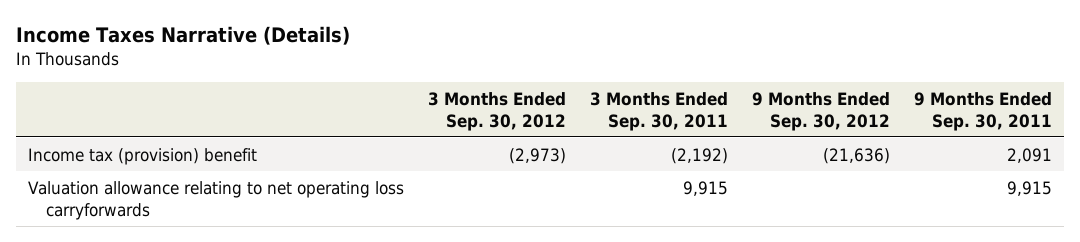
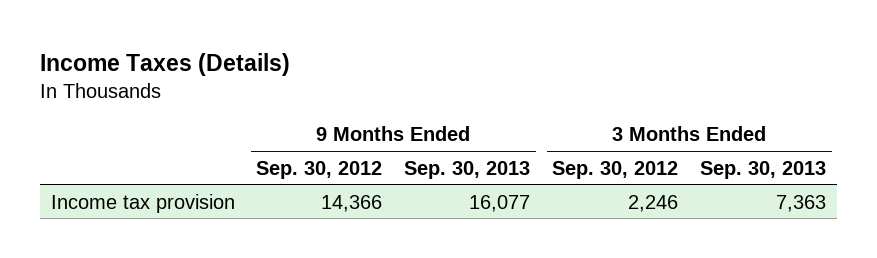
[15,26,350,46] Income Taxes Narrative (Details) -> [39,52,290,76] Income Taxes (Details)
[589,91,728,131] 3 Months Ended Sep. 30, 2011 -> none
[914,91,1053,131] 9 Months Ended Sep. 30, 2011 -> none
none -> [404,160,531,179] Sep. 30, 2013
none -> [700,160,827,179] Sep. 30, 2013
[27,180,404,220] Valuation allowance relating to net operating loss carryforwards -> none
[27,147,257,165] Income tax (provision) benefit -> [50,193,235,213] Income tax provision
[508,147,566,164] (2,973) -> [628,194,679,212] 2,246
[822,147,890,164] (21,636) -> [321,194,383,212] 14,366

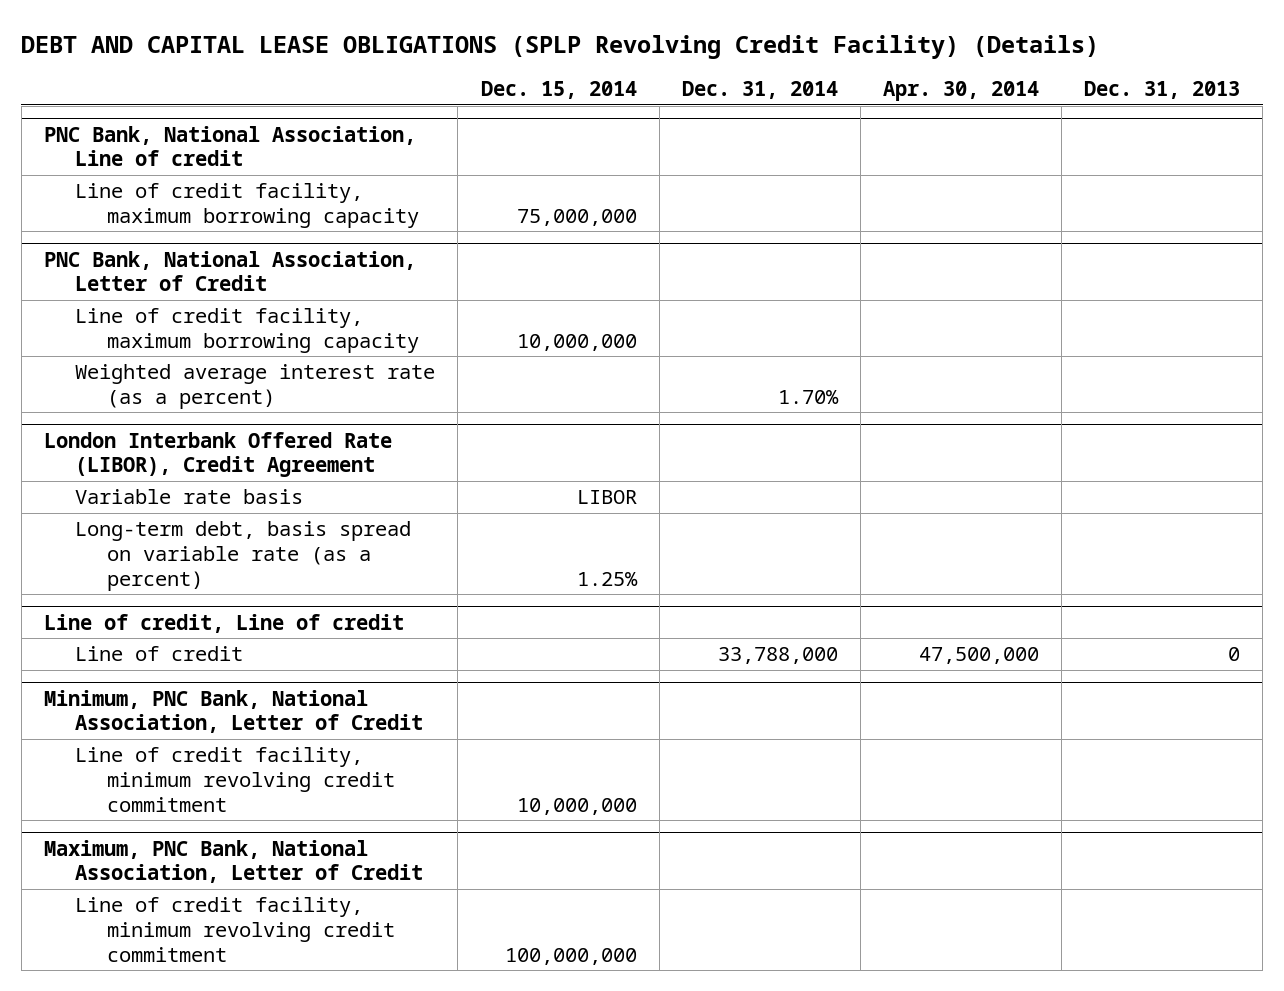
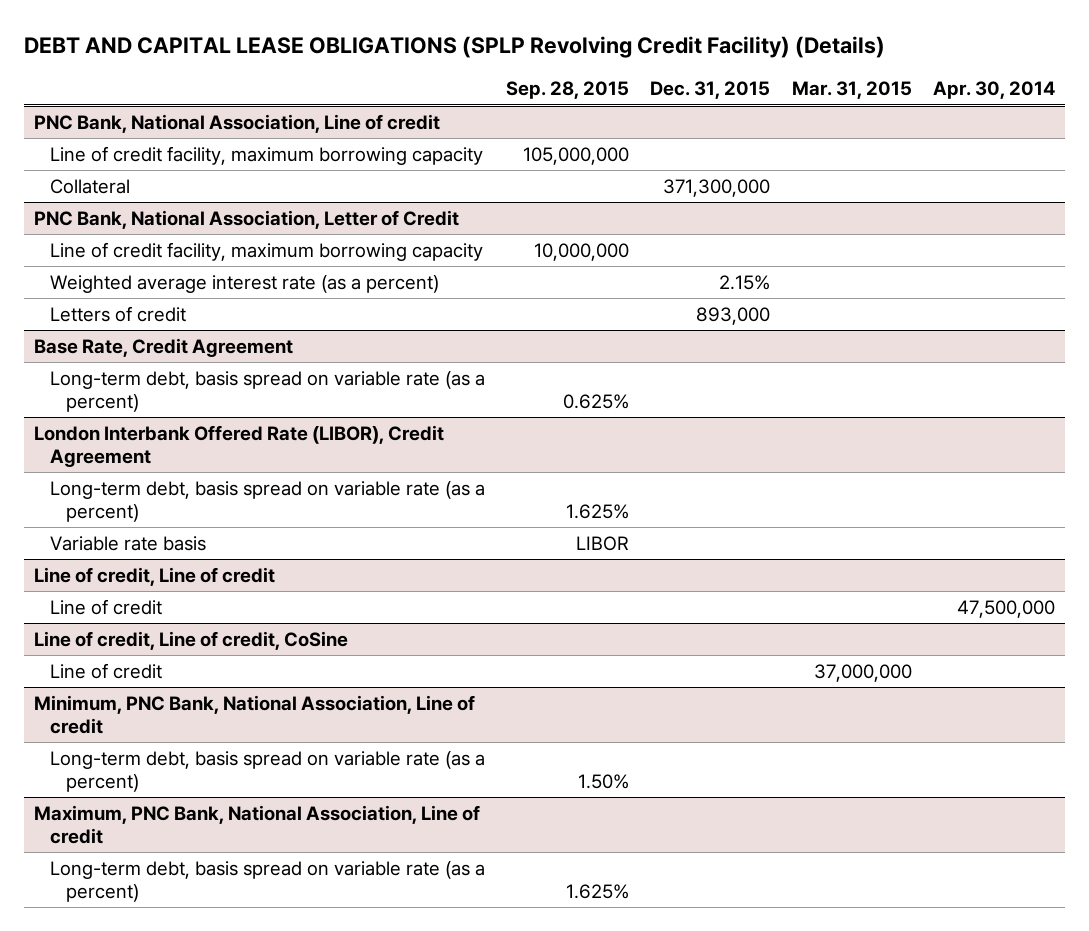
[480,81,637,100] Dec. 15, 2014 -> none
[681,81,838,100] Dec. 31, 2014 -> none
[1084,81,1241,100] Dec. 31, 2013 -> none
none -> [506,81,630,100] Sep. 28, 2015
none -> [650,81,771,100] Dec. 31, 2015
none -> [791,81,912,100] Mar. 31, 2015
none -> [50,178,131,194] Collateral
none -> [50,305,187,322] Letters of credit
none -> [34,337,294,357] Base Rate, Credit Agreement
none -> [50,370,486,413] Long-term debt, basis spread on variable rate (as a percent)
[75,489,304,505] Variable rate basis -> [50,535,207,551] Variable rate basis
[75,747,396,812] Line of credit facility, minimum revolving credit commitment -> none
[75,897,396,962] Line of credit facility, minimum revolving credit commitment -> none
none -> [34,630,349,650] Line of credit, Line of credit, CoSine
none -> [50,662,163,679] Line of credit
[43,689,424,734] Minimum, PNC Bank, National Association, Letter of Credit -> [34,694,476,735] Minimum, PNC Bank, National Association, Line of credit
none -> [50,750,486,793] Long-term debt, basis spread on variable rate (as a percent)
[43,839,424,884] Maximum, PNC Bank, National Association, Letter of Credit -> [34,804,481,845] Maximum, PNC Bank, National Association, Line of credit
none -> [50,860,486,903] Long-term debt, basis spread on variable rate (as a percent)

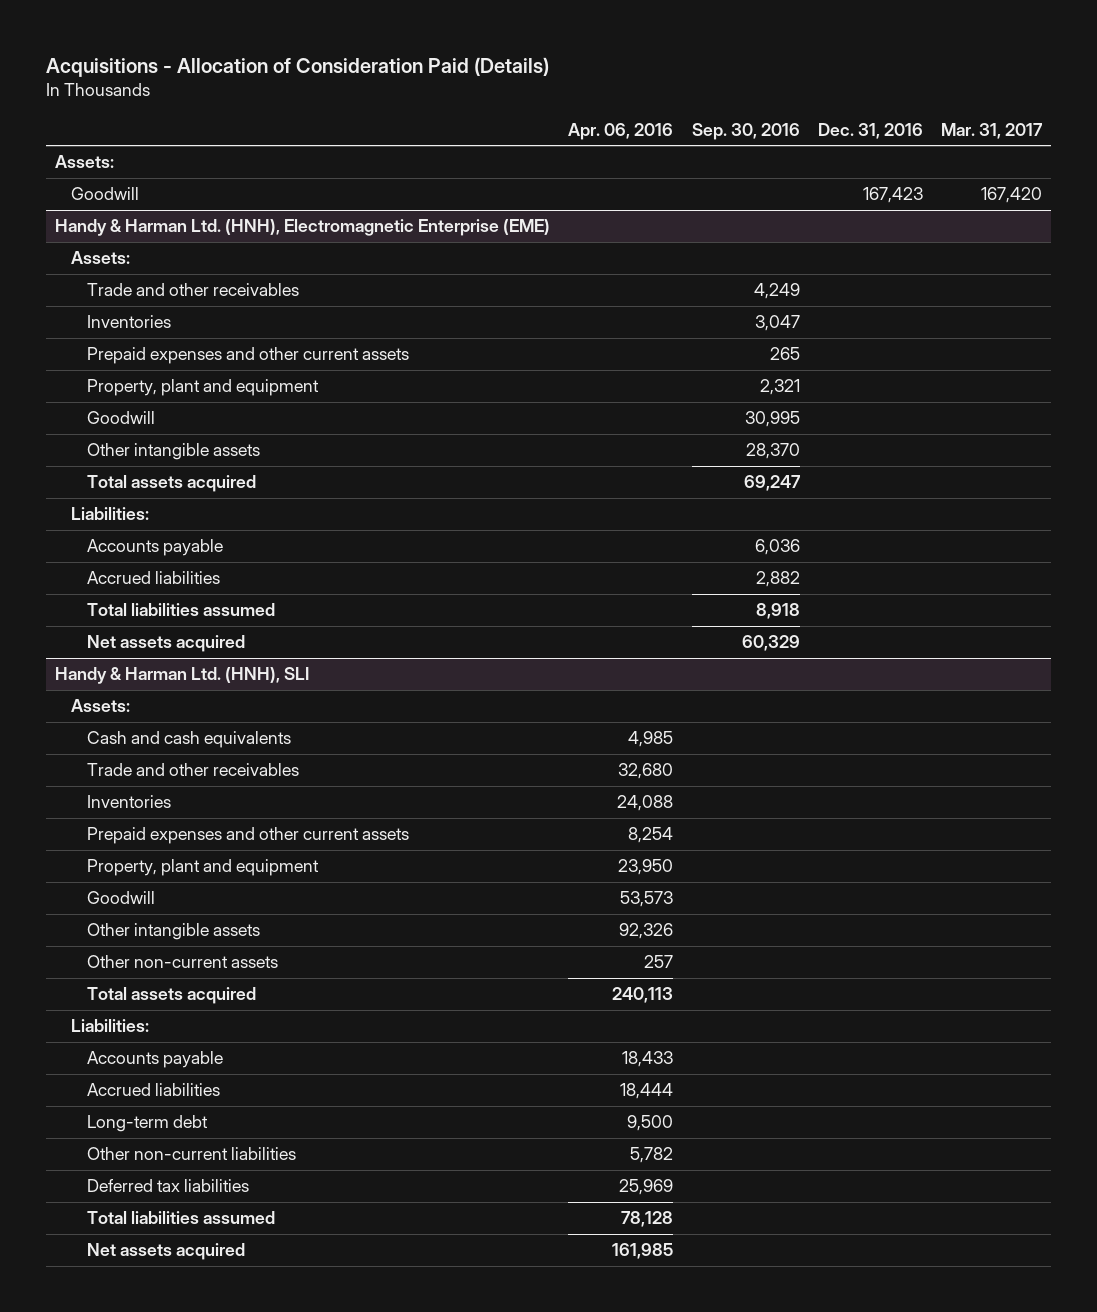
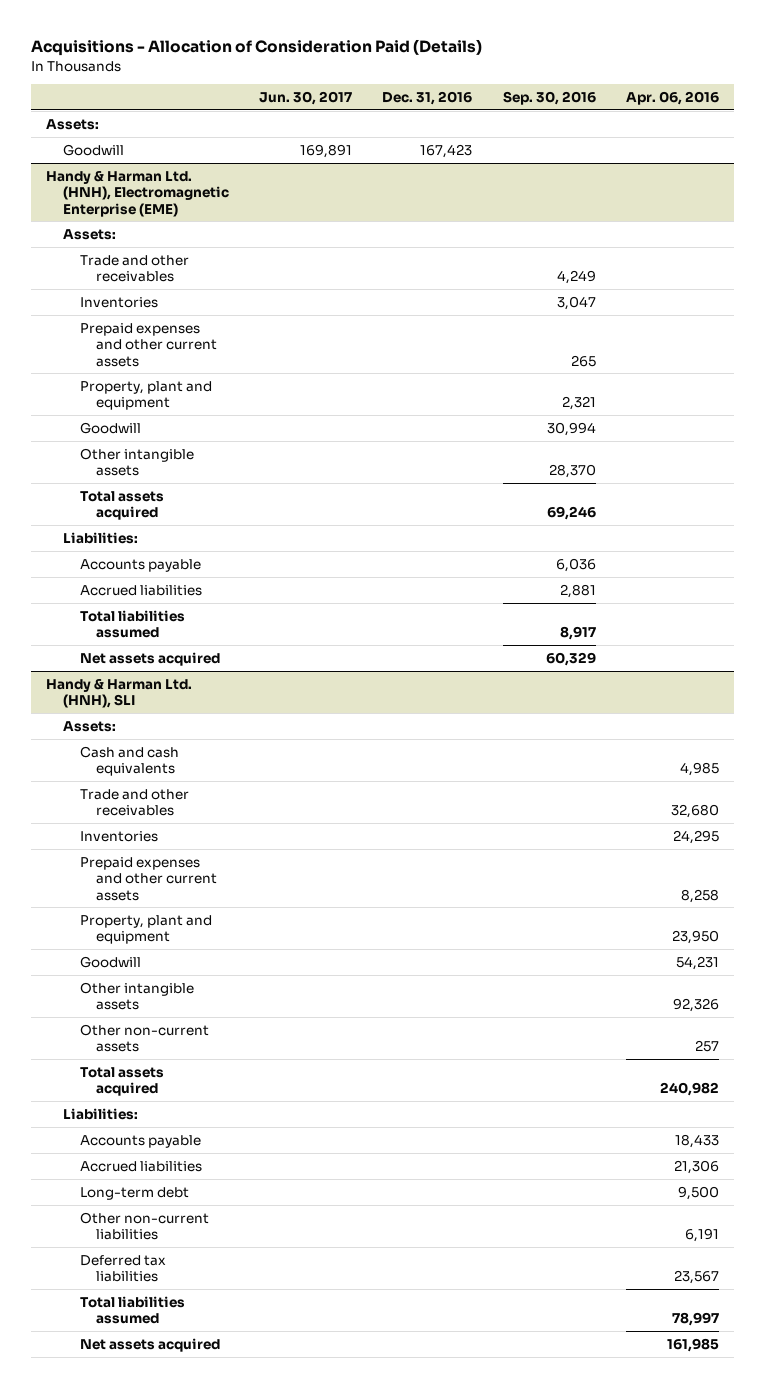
[941,122,1044,139] Mar. 31, 2017 -> none
none -> [259,91,353,106] Jun. 30, 2017
[744,411,800,428] 30,995 -> [546,421,596,436] 30,994
[743,475,801,492] 69,247 -> [546,506,596,521] 69,246
[755,571,800,588] 2,882 -> [559,583,596,598] 2,881
[755,603,800,620] 8,918 -> [559,626,596,641] 8,917
[617,795,674,812] 24,088 -> [672,829,719,844] 24,295
[628,827,674,844] 8,254 -> [680,888,719,903] 8,258
[620,891,674,908] 53,573 -> [675,955,719,970] 54,231
[612,987,674,1004] 240,113 -> [659,1082,719,1097] 240,982
[620,1083,674,1100] 18,444 -> [673,1159,719,1174] 21,306
[630,1147,674,1164] 5,782 -> [684,1228,719,1243] 6,191
[619,1179,674,1196] 25,969 -> [673,1270,719,1285] 23,567
[621,1211,674,1228] 78,128 -> [671,1312,719,1327] 78,997

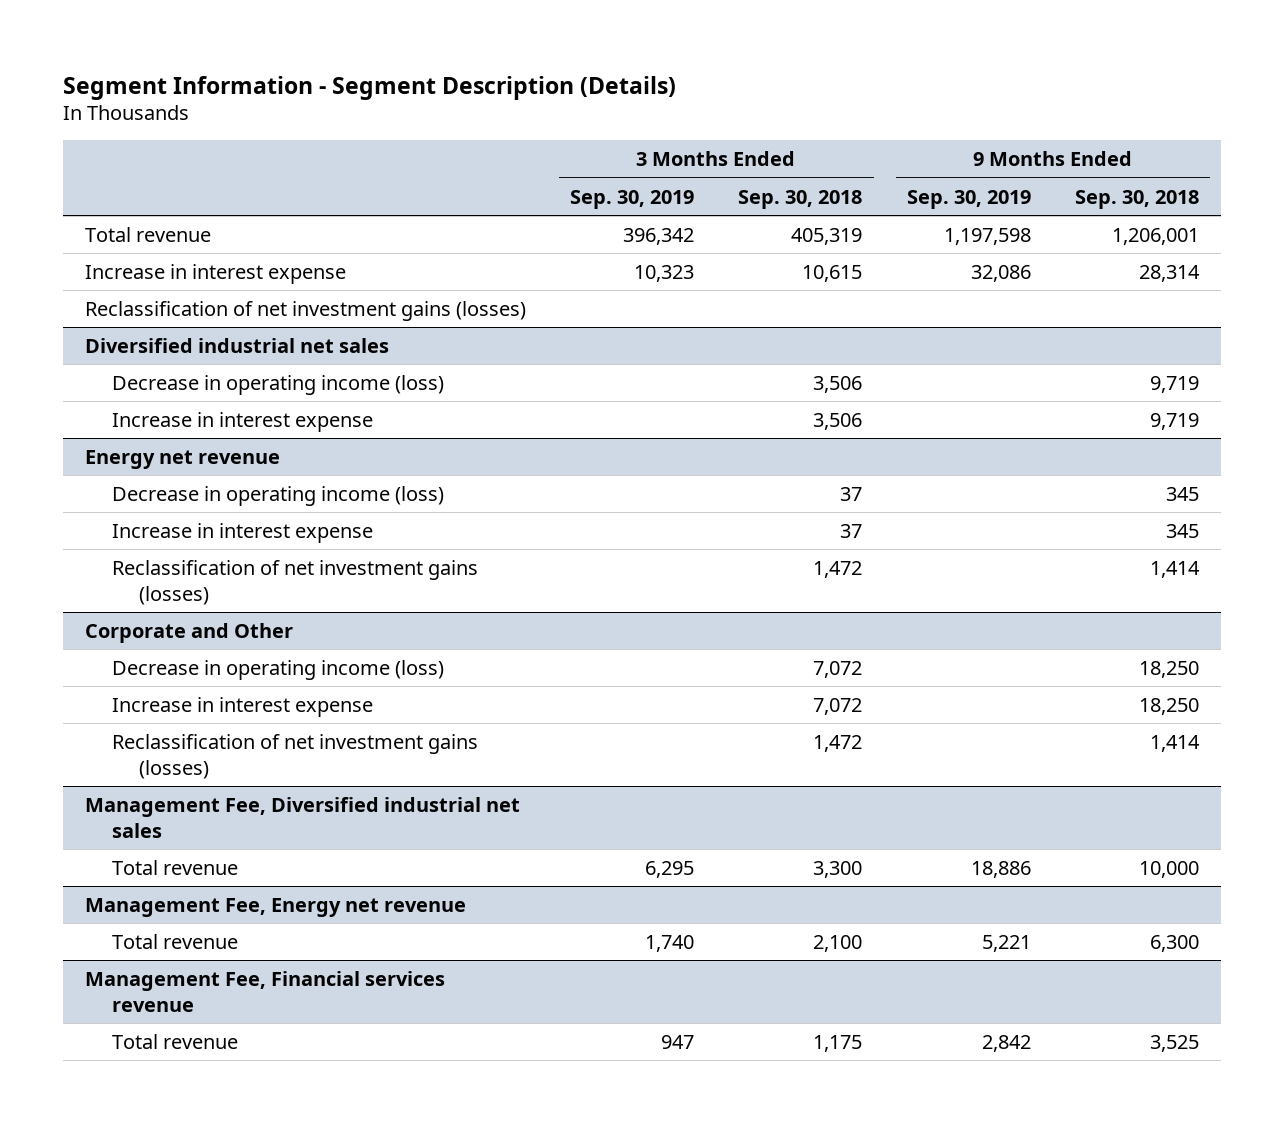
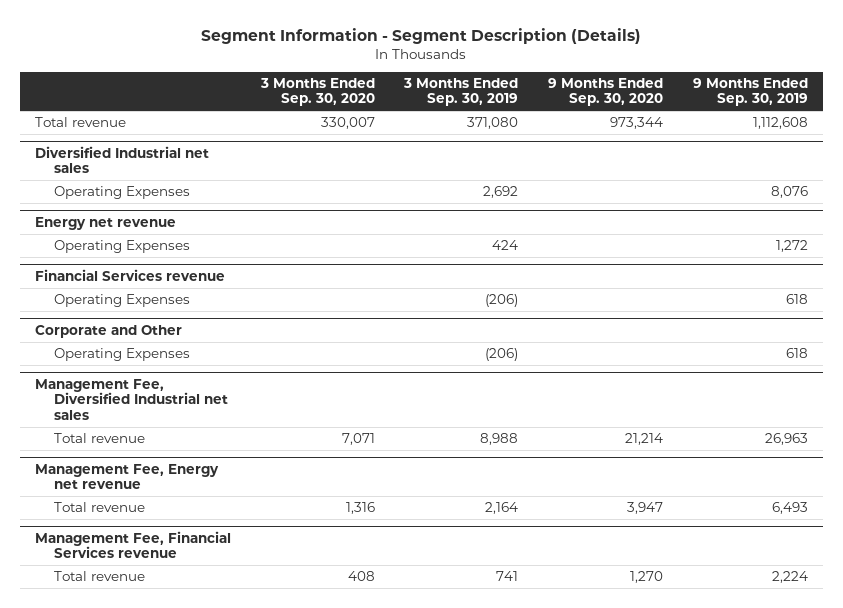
[738,189,863,209] Sep. 30, 2018 -> none
[1075,189,1200,209] Sep. 30, 2018 -> none
none -> [259,78,375,107] 3 Months Ended Sep. 30, 2020
none -> [548,78,664,107] 9 Months Ended Sep. 30, 2020
[84,263,346,284] Increase in interest expense -> none
[84,300,526,321] Reclassification of net investment gains (losses) -> none
[111,374,444,395] Decrease in operating income (loss) -> none
[111,411,373,432] Increase in interest expense -> none
[623,227,695,245] 396,342 -> [467,117,519,130] 371,080
[943,227,1031,245] 1,197,598 -> [752,117,808,130] 1,112,608
[84,337,389,353] Diversified industrial net sales -> [34,145,209,174] Diversified Industrial net sales
none -> [53,186,190,200] Operating Expenses
[111,485,444,506] Decrease in operating income (loss) -> none
[111,522,373,543] Increase in interest expense -> none
[111,559,478,605] Reclassification of net investment gains (losses) -> none
none -> [53,240,190,254] Operating Expenses
none -> [34,268,225,281] Financial Services revenue
none -> [53,294,190,308] Operating Expenses
[111,659,444,680] Decrease in operating income (loss) -> none
[111,696,373,717] Increase in interest expense -> none
[111,733,478,779] Reclassification of net investment gains (losses) -> none
none -> [53,348,190,362] Operating Expenses
[84,796,520,838] Management Fee, Diversified industrial net sales -> [34,378,228,420] Management Fee, Diversified Industrial net sales
[645,860,695,878] 6,295 -> [480,433,519,446] 8,988
[970,860,1031,878] 18,886 -> [764,433,808,446] 26,963
[645,934,695,952] 1,740 -> [485,502,519,515] 2,164
[981,934,1031,952] 5,221 -> [771,502,808,515] 6,493
[84,970,445,1012] Management Fee, Financial services revenue -> [34,530,231,559] Management Fee, Financial Services revenue
[661,1034,695,1049] 947 -> [496,571,519,582] 741
[981,1034,1031,1052] 2,842 -> [771,571,808,584] 2,224

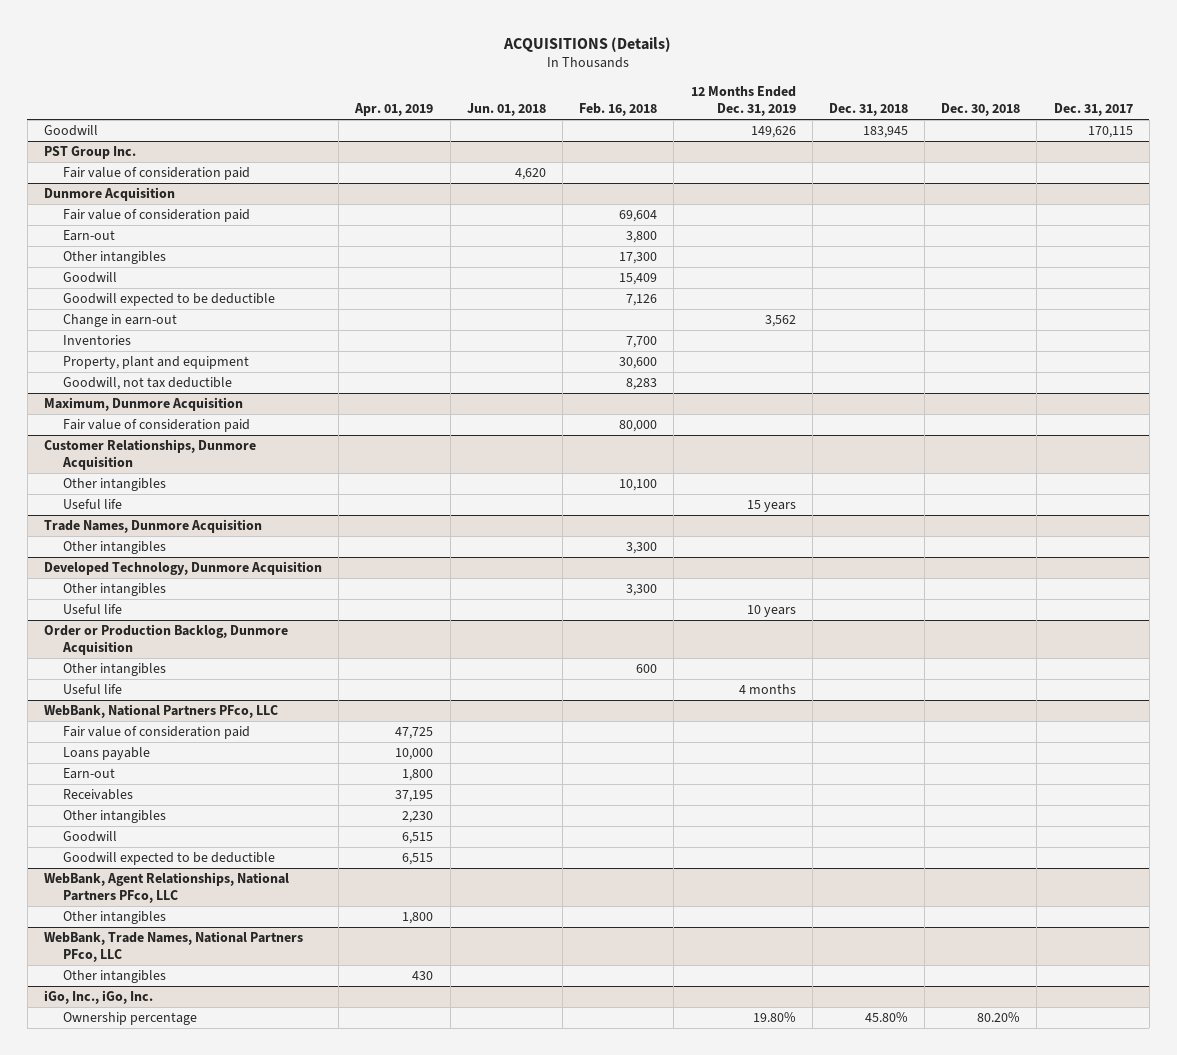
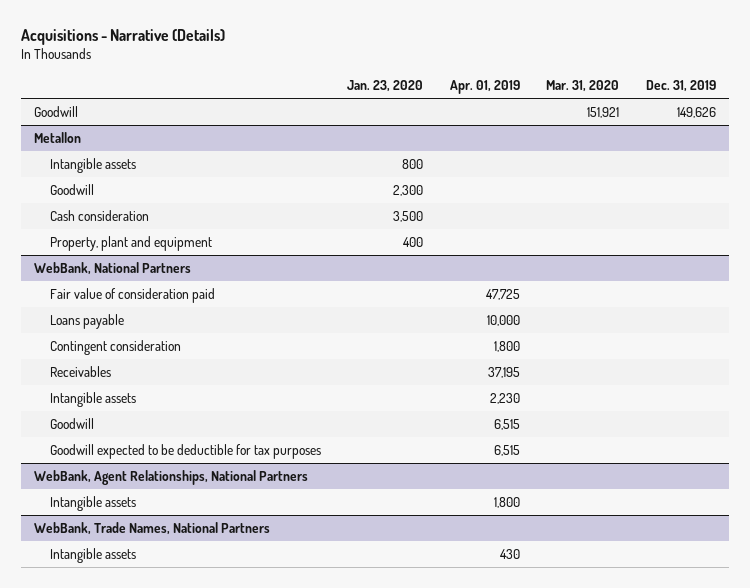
[503,36,672,52] ACQUISITIONS (Details) -> [20,29,225,46] Acquisitions - Narrative (Details)
[466,103,546,117] Jun. 01, 2018 -> none
[579,103,658,117] Feb. 16, 2018 -> none
[690,86,796,117] 12 Months Ended Dec. 31, 2019 -> none
[828,103,908,117] Dec. 31, 2018 -> none
[941,103,1021,117] Dec. 30, 2018 -> none
[1053,103,1133,117] Dec. 31, 2017 -> none
none -> [347,80,424,93] Jan. 23, 2020
none -> [546,80,620,93] Mar. 31, 2020
none -> [645,80,716,93] Dec. 31, 2019
[44,146,137,160] PST Group Inc. -> none
[62,167,250,181] Fair value of consideration paid -> none
[44,187,176,202] Dunmore Acquisition -> none
[62,209,250,223] Fair value of consideration paid -> none
[62,230,115,242] Earn-out -> none
[62,251,166,265] Other intangibles -> none
[62,272,117,284] Goodwill -> none
[62,293,275,307] Goodwill expected to be deductible -> none
[62,314,177,328] Change in earn-out -> none
[62,335,131,346] Inventories -> none
[62,356,249,370] Property, plant and equipment -> none
[62,377,232,391] Goodwill, not tax deductible -> none
[44,397,244,412] Maximum, Dunmore Acquisition -> none
[62,419,250,433] Fair value of consideration paid -> none
[44,439,257,471] Customer Relationships, Dunmore Acquisition -> none
[62,478,166,492] Other intangibles -> none
[62,499,122,510] Useful life -> none
[44,519,263,534] Trade Names, Dunmore Acquisition -> none
[62,541,166,555] Other intangibles -> none
[44,561,323,576] Developed Technology, Dunmore Acquisition -> none
[62,583,166,597] Other intangibles -> none
[62,604,122,615] Useful life -> none
[44,624,289,656] Order or Production Backlog, Dunmore Acquisition -> none
[62,663,166,677] Other intangibles -> none
[62,684,122,695] Useful life -> none
none -> [33,131,81,143] Metallon
none -> [49,157,136,173] Intangible assets
none -> [49,183,94,195] Goodwill
none -> [49,209,149,221] Cash consideration
none -> [49,235,212,251] Property, plant and equipment
[44,704,279,719] WebBank, National Partners PFco, LLC -> [33,261,191,275] WebBank, National Partners
[62,768,115,780] Earn-out -> [49,339,181,355] Contingent consideration
[62,810,166,824] Other intangibles -> [49,391,136,407] Intangible assets
[44,990,154,1005] iGo, Inc., iGo, Inc. -> none
[62,1012,197,1026] Ownership percentage -> none
[62,852,275,866] Goodwill expected to be deductible -> [49,443,321,459] Goodwill expected to be deductible for tax purposes
[44,872,290,904] WebBank, Agent Relationships, National Partners PFco, LLC -> [33,469,308,485] WebBank, Agent Relationships, National Partners
[62,911,166,925] Other intangibles -> [49,495,136,511] Intangible assets
[44,931,304,963] WebBank, Trade Names, National Partners PFco, LLC -> [33,521,270,535] WebBank, Trade Names, National Partners
[62,970,166,984] Other intangibles -> [49,547,136,563] Intangible assets

